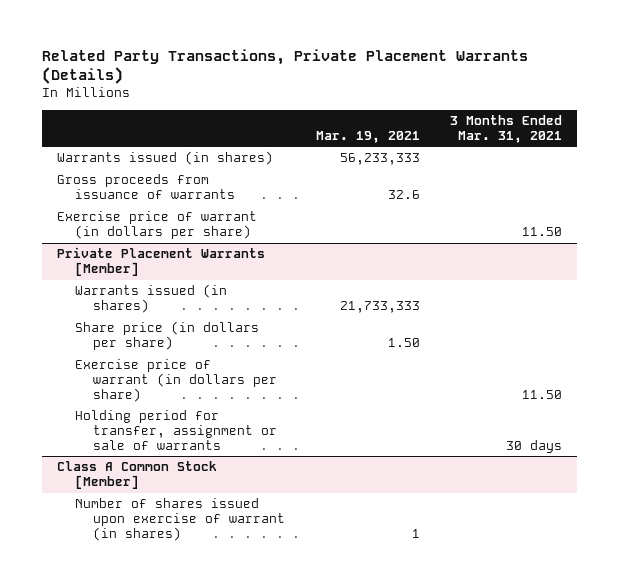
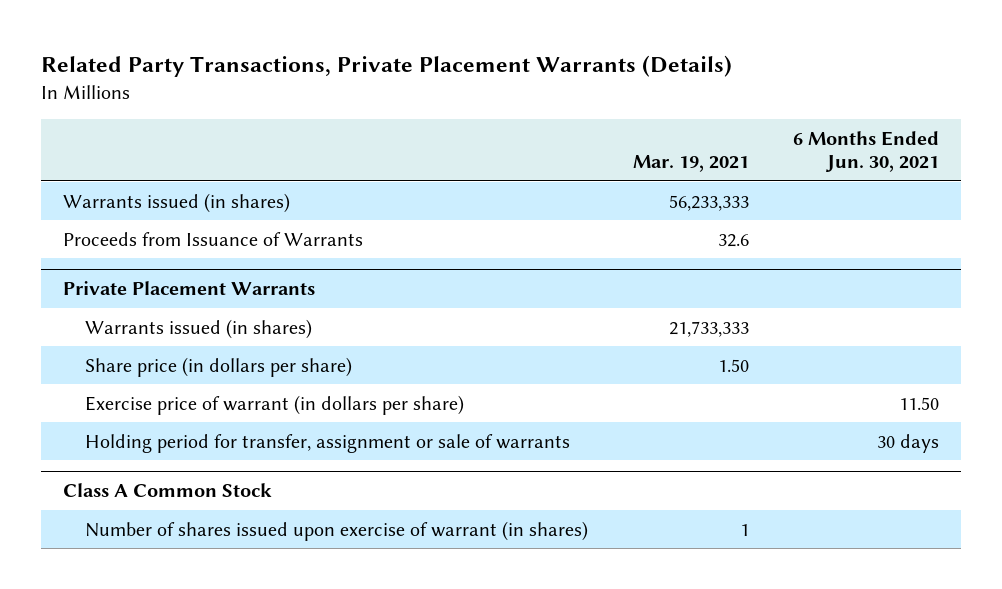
[450,114,563,143] 3 Months Ended Mar. 31, 2021 -> none
none -> [793,130,940,173] 6 Months Ended Jun. 30, 2021
[56,211,257,240] Exercise price of warrant (in dollars per share) -> none
[56,174,236,200] Gross proceeds from issuance of warrants -> [63,231,364,246] Proceeds from Issuance of Warrants
[56,247,265,277] Private Placement Warrants [Member] -> [63,281,316,296] Private Placement Warrants
[56,461,217,490] Class A Common Stock [Member] -> [63,483,273,498] Class A Common Stock

